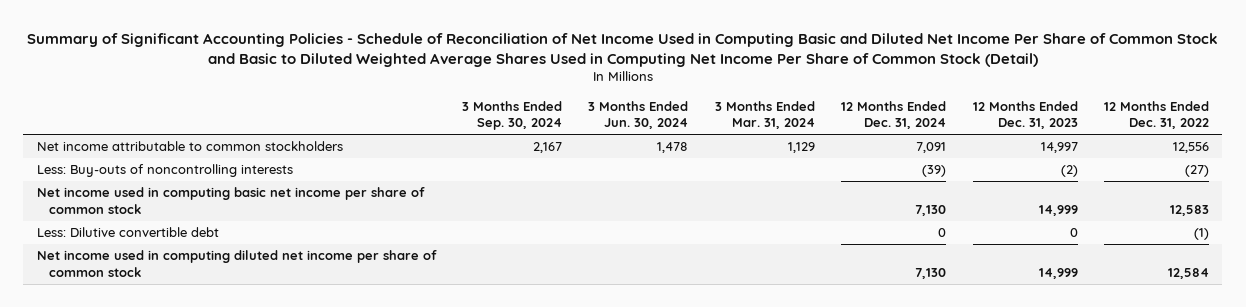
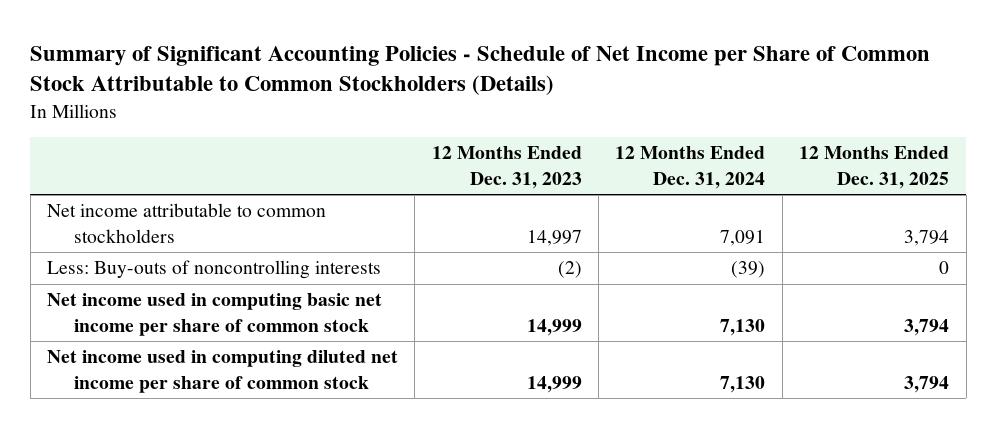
[26,32,1218,67] Summary of Significant Accounting Policies - Schedule of Reconciliation of Net Income Used in Computing Basic and Diluted Net Income Per Share of Common Stock and Basic to Diluted Weighted Average Shares Used in Computing Net Income Per Share of Common Stock (Detail) -> [30,45,931,96] Summary of Significant Accounting Policies - Schedule of Net Income per Share of Common Stock Attributable to Common Stockholders (Details)
[462,100,563,131] 3 Months Ended Sep. 30, 2024 -> none
[588,100,689,130] 3 Months Ended Jun. 30, 2024 -> none
[714,100,815,130] 3 Months Ended Mar. 31, 2024 -> none
[1104,100,1210,130] 12 Months Ended Dec. 31, 2022 -> none
none -> [799,146,950,189] 12 Months Ended Dec. 31, 2025
[36,227,219,238] Less: Dilutive convertible debt -> none

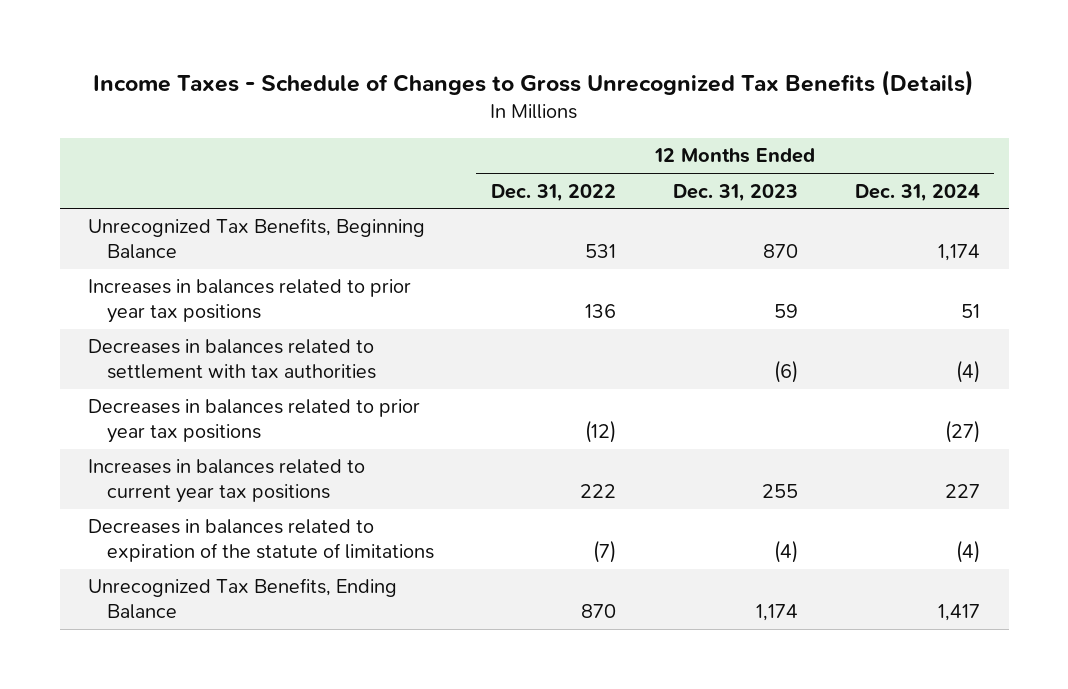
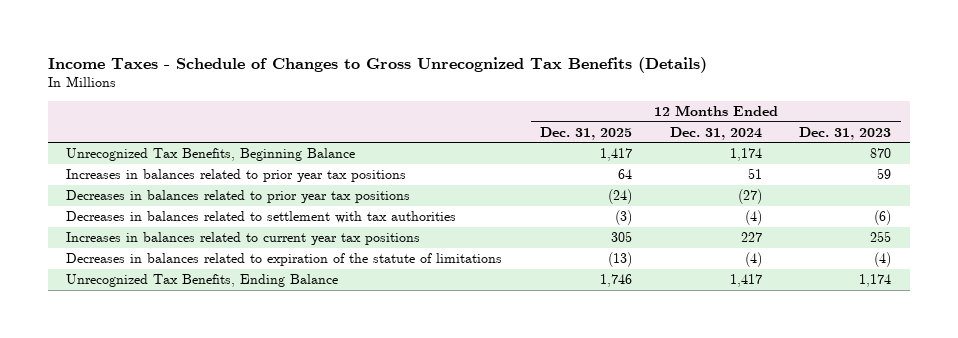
[490,183,616,202] Dec. 31, 2022 -> none
none -> [540,126,633,140] Dec. 31, 2025
[88,339,376,380] Decreases in balances related to settlement with tax authorities -> [66,211,457,224] Decreases in balances related to settlement with tax authorities

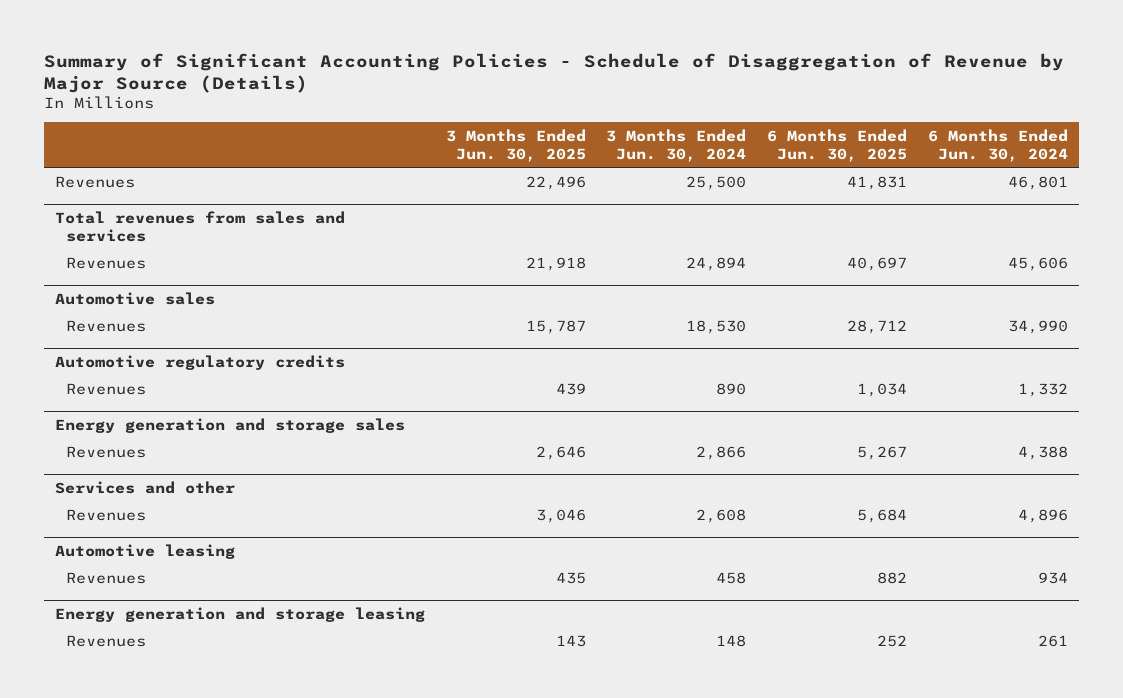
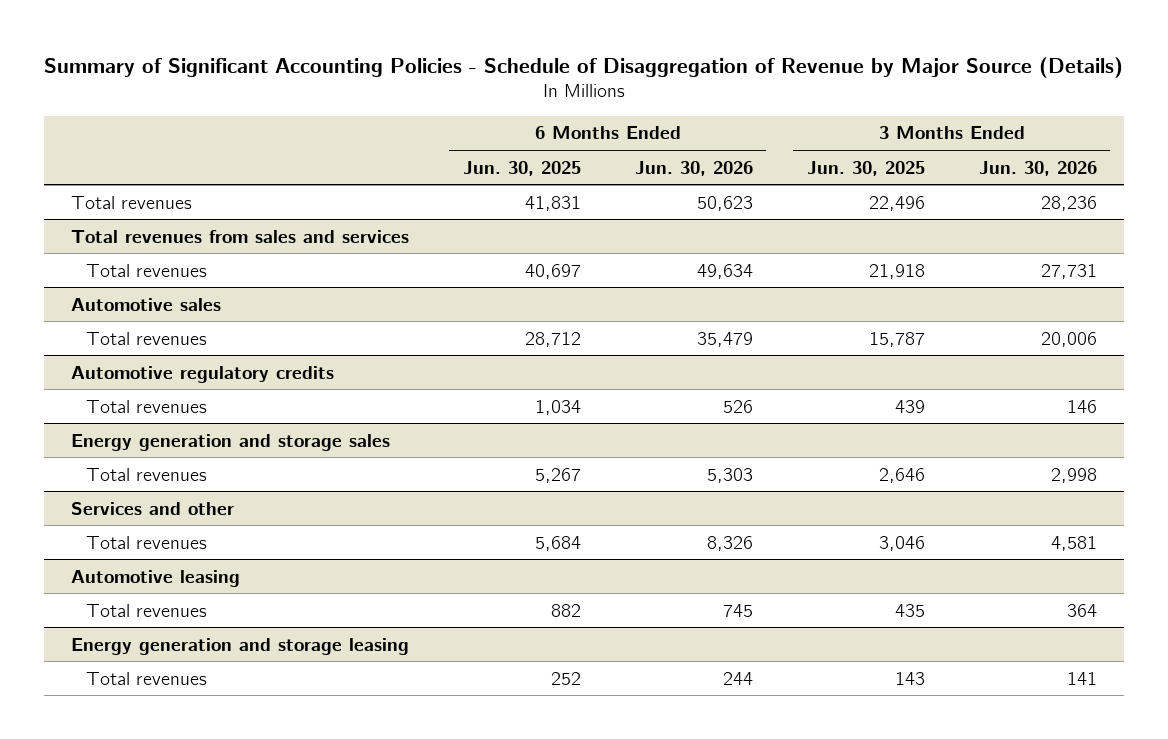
[606,128,747,162] 3 Months Ended Jun. 30, 2024 -> none
[928,128,1069,162] 6 Months Ended Jun. 30, 2024 -> none
none -> [634,160,753,176] Jun. 30, 2026
none -> [978,160,1097,176] Jun. 30, 2026
[54,175,135,188] Revenues -> [71,195,193,209] Total revenues
[65,256,146,269] Revenues -> [85,263,207,277] Total revenues
[65,319,146,332] Revenues -> [85,331,207,345] Total revenues
[65,382,146,395] Revenues -> [85,399,207,413] Total revenues
[65,445,146,458] Revenues -> [85,467,207,481] Total revenues
[65,508,146,521] Revenues -> [85,535,207,549] Total revenues
[65,571,146,584] Revenues -> [85,603,207,617] Total revenues
[65,634,146,647] Revenues -> [85,671,207,685] Total revenues

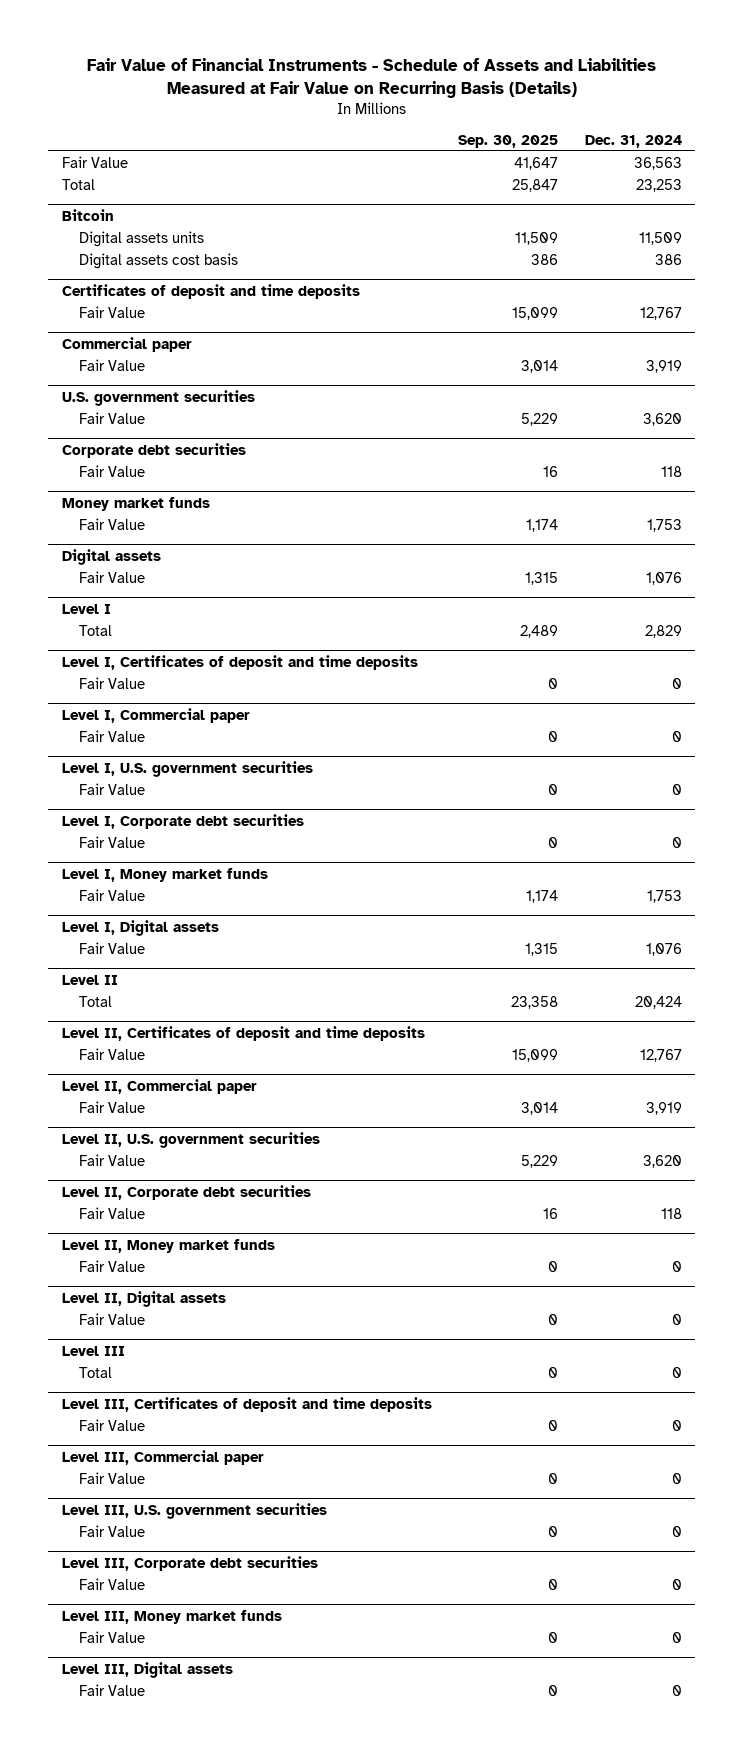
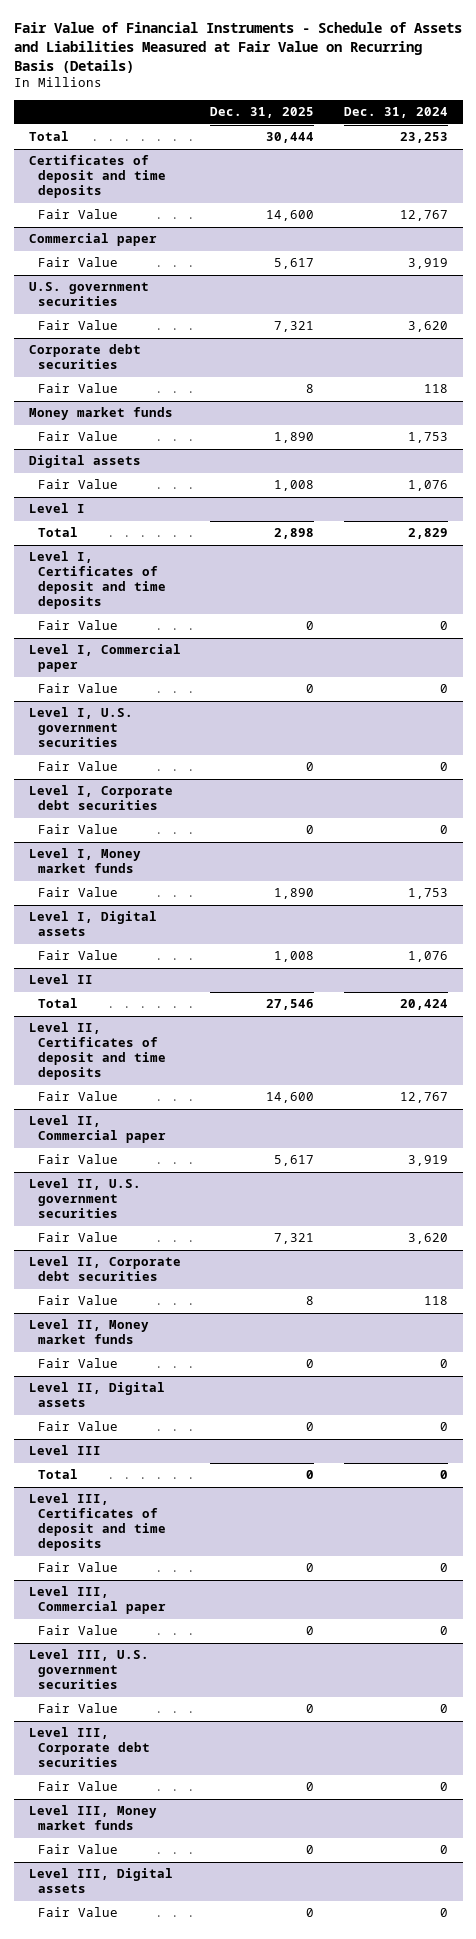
[458,135,559,149] Sep. 30, 2025 -> none
none -> [210,107,315,119] Dec. 31, 2025
[61,156,128,169] Fair Value -> none
[61,208,114,221] Bitcoin -> none
[79,231,205,248] Digital assets units -> none
[79,253,239,270] Digital assets cost basis -> none

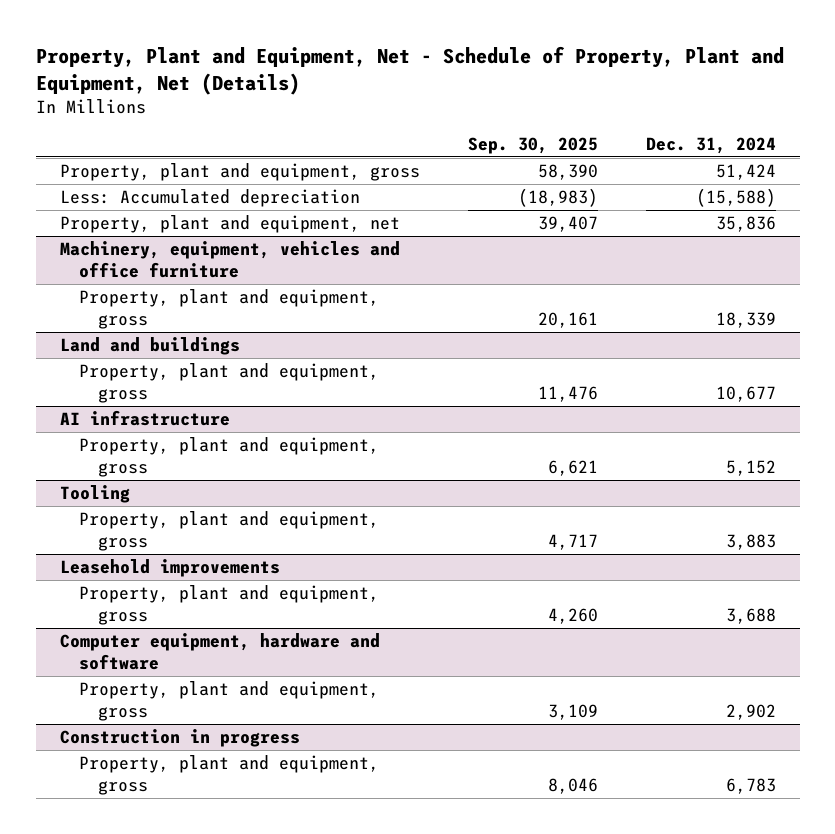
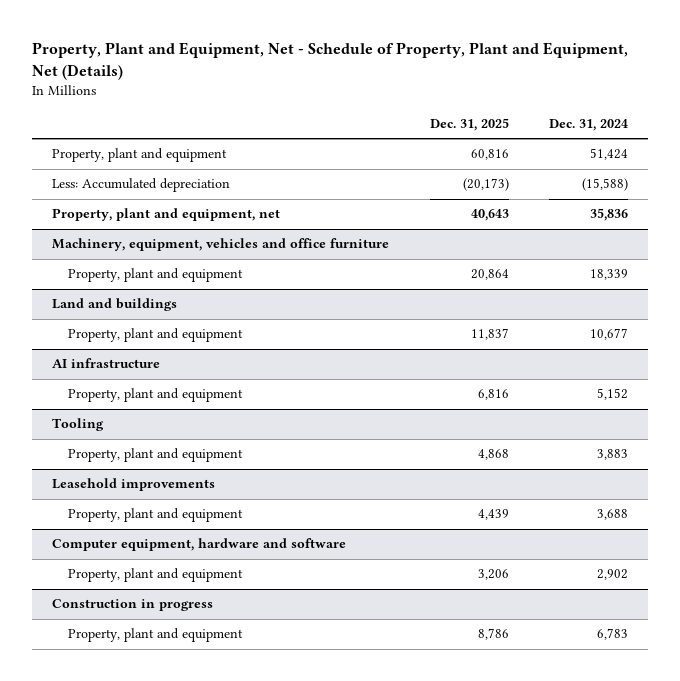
[467,136,598,154] Sep. 30, 2025 -> none
none -> [429,118,509,132] Dec. 31, 2025
[59,163,420,182] Property, plant and equipment, gross -> [52,148,228,163] Property, plant and equipment
[78,289,379,330] Property, plant and equipment, gross -> [68,268,244,283] Property, plant and equipment
[78,363,379,404] Property, plant and equipment, gross -> [68,328,244,343] Property, plant and equipment
[78,437,379,478] Property, plant and equipment, gross -> [68,388,244,403] Property, plant and equipment
[78,511,379,552] Property, plant and equipment, gross -> [68,448,244,463] Property, plant and equipment
[78,585,379,626] Property, plant and equipment, gross -> [68,508,244,523] Property, plant and equipment
[78,681,379,722] Property, plant and equipment, gross -> [68,568,244,583] Property, plant and equipment
[78,755,379,796] Property, plant and equipment, gross -> [68,628,244,643] Property, plant and equipment

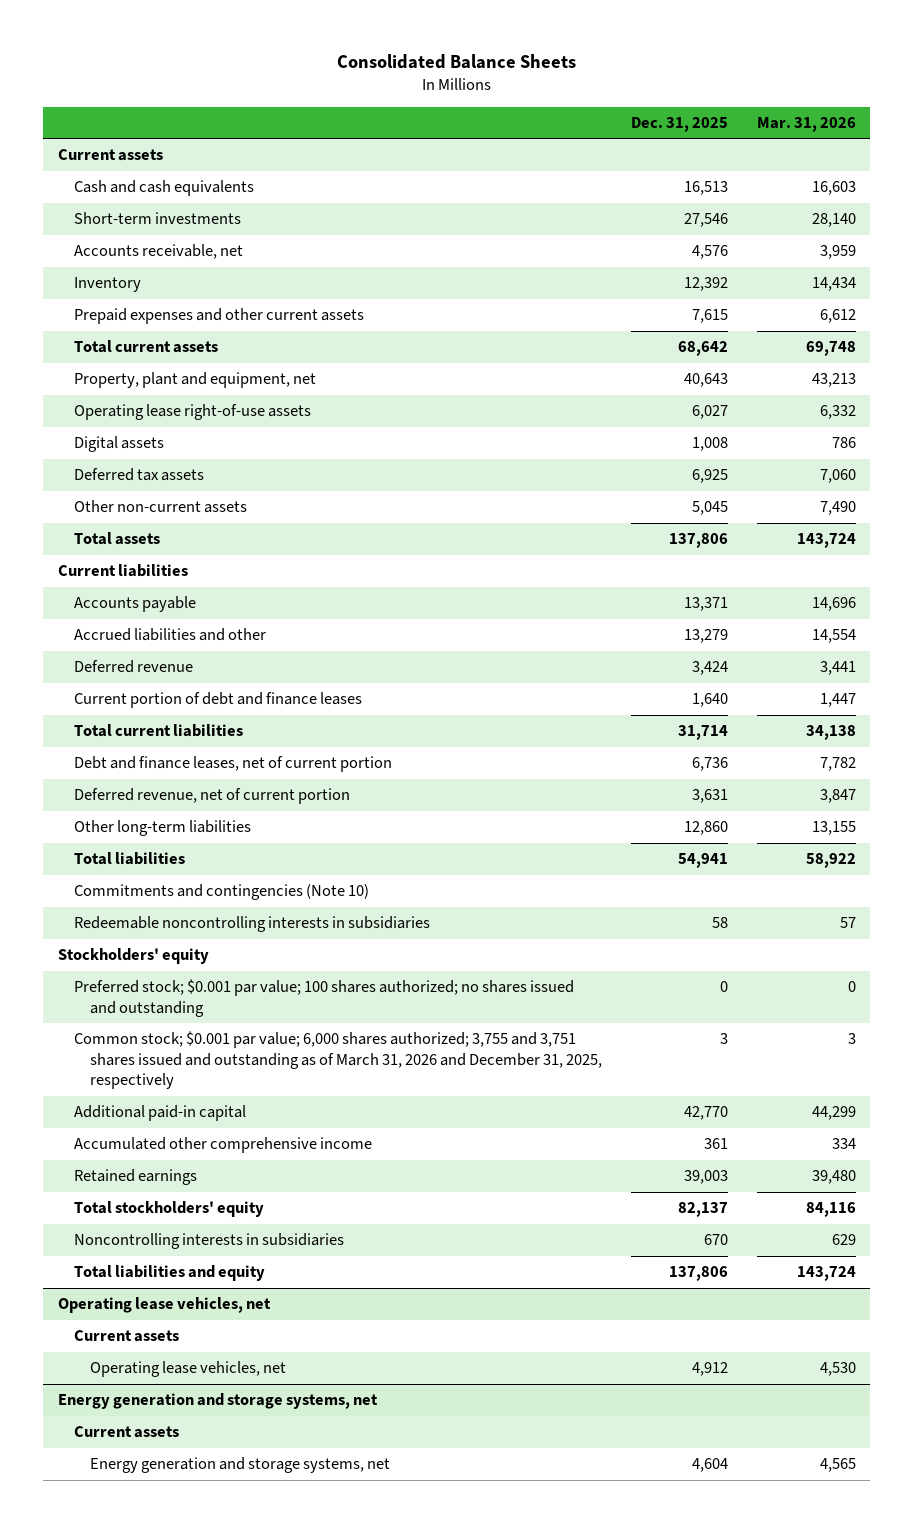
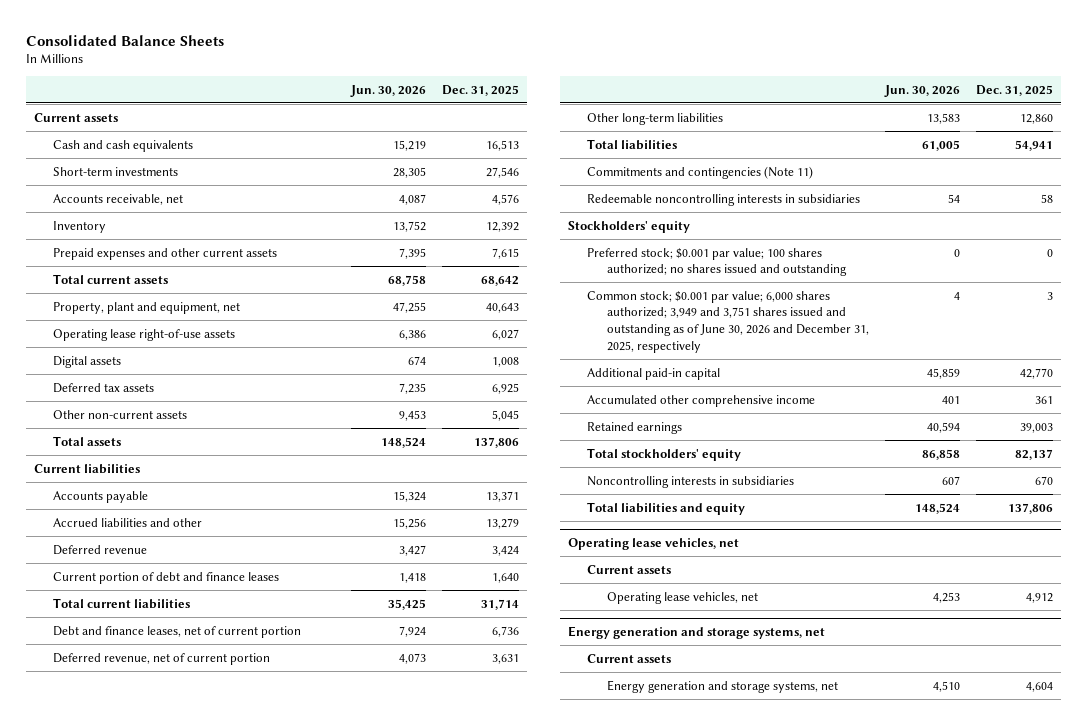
[756,116,856,132] Mar. 31, 2026 -> none
none -> [350,84,427,97] Jun. 30, 2026
[73,884,369,901] Commitments and contingencies (Note 10) -> [587,165,814,179] Commitments and contingencies (Note 11)
[73,1031,603,1090] Common stock; $0.001 par value; 6,000 shares authorized; 3,755 and 3,751 shares issued and outstanding as of March 31, 2026 and December 31, 2025, respectively -> [587,290,870,353] Common stock; $0.001 par value; 6,000 shares authorized; 3,949 and 3,751 shares issued and outstanding as of June 30, 2026 and December 31, 2025, respectively

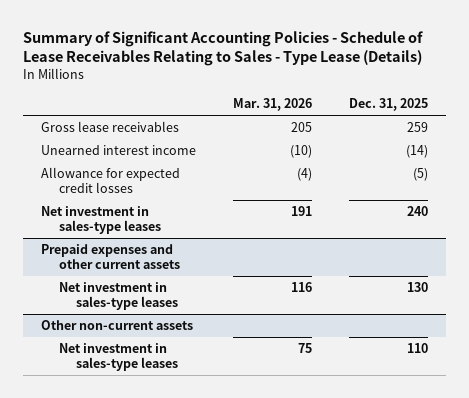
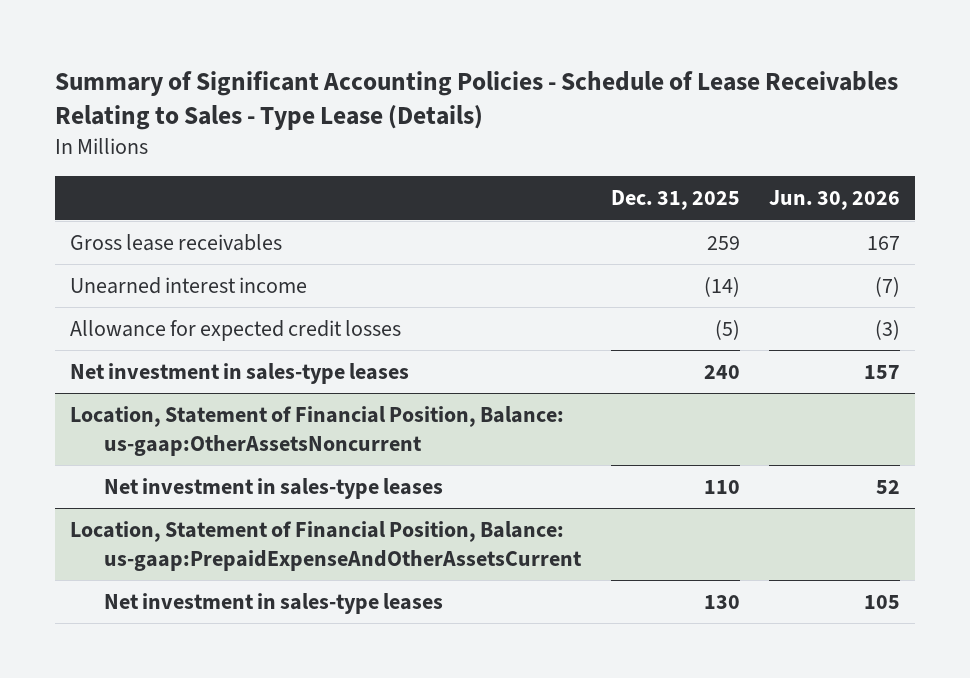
[233,98,313,112] Mar. 31, 2026 -> none
none -> [769,190,901,211] Jun. 30, 2026
[41,244,180,270] Prepaid expenses and other current assets -> none
[58,282,179,311] Net investment in sales-type leases -> none
[41,320,194,331] Other non-current assets -> none
none -> [69,406,564,456] Location, Statement of Financial Position, Balance: us-gaap:OtherAssetsNoncurrent
none -> [69,521,583,571] Location, Statement of Financial Position, Balance: us-gaap:PrepaidExpenseAndOtherAssetsCurrent
none -> [104,593,444,615] Net investment in sales-type leases

